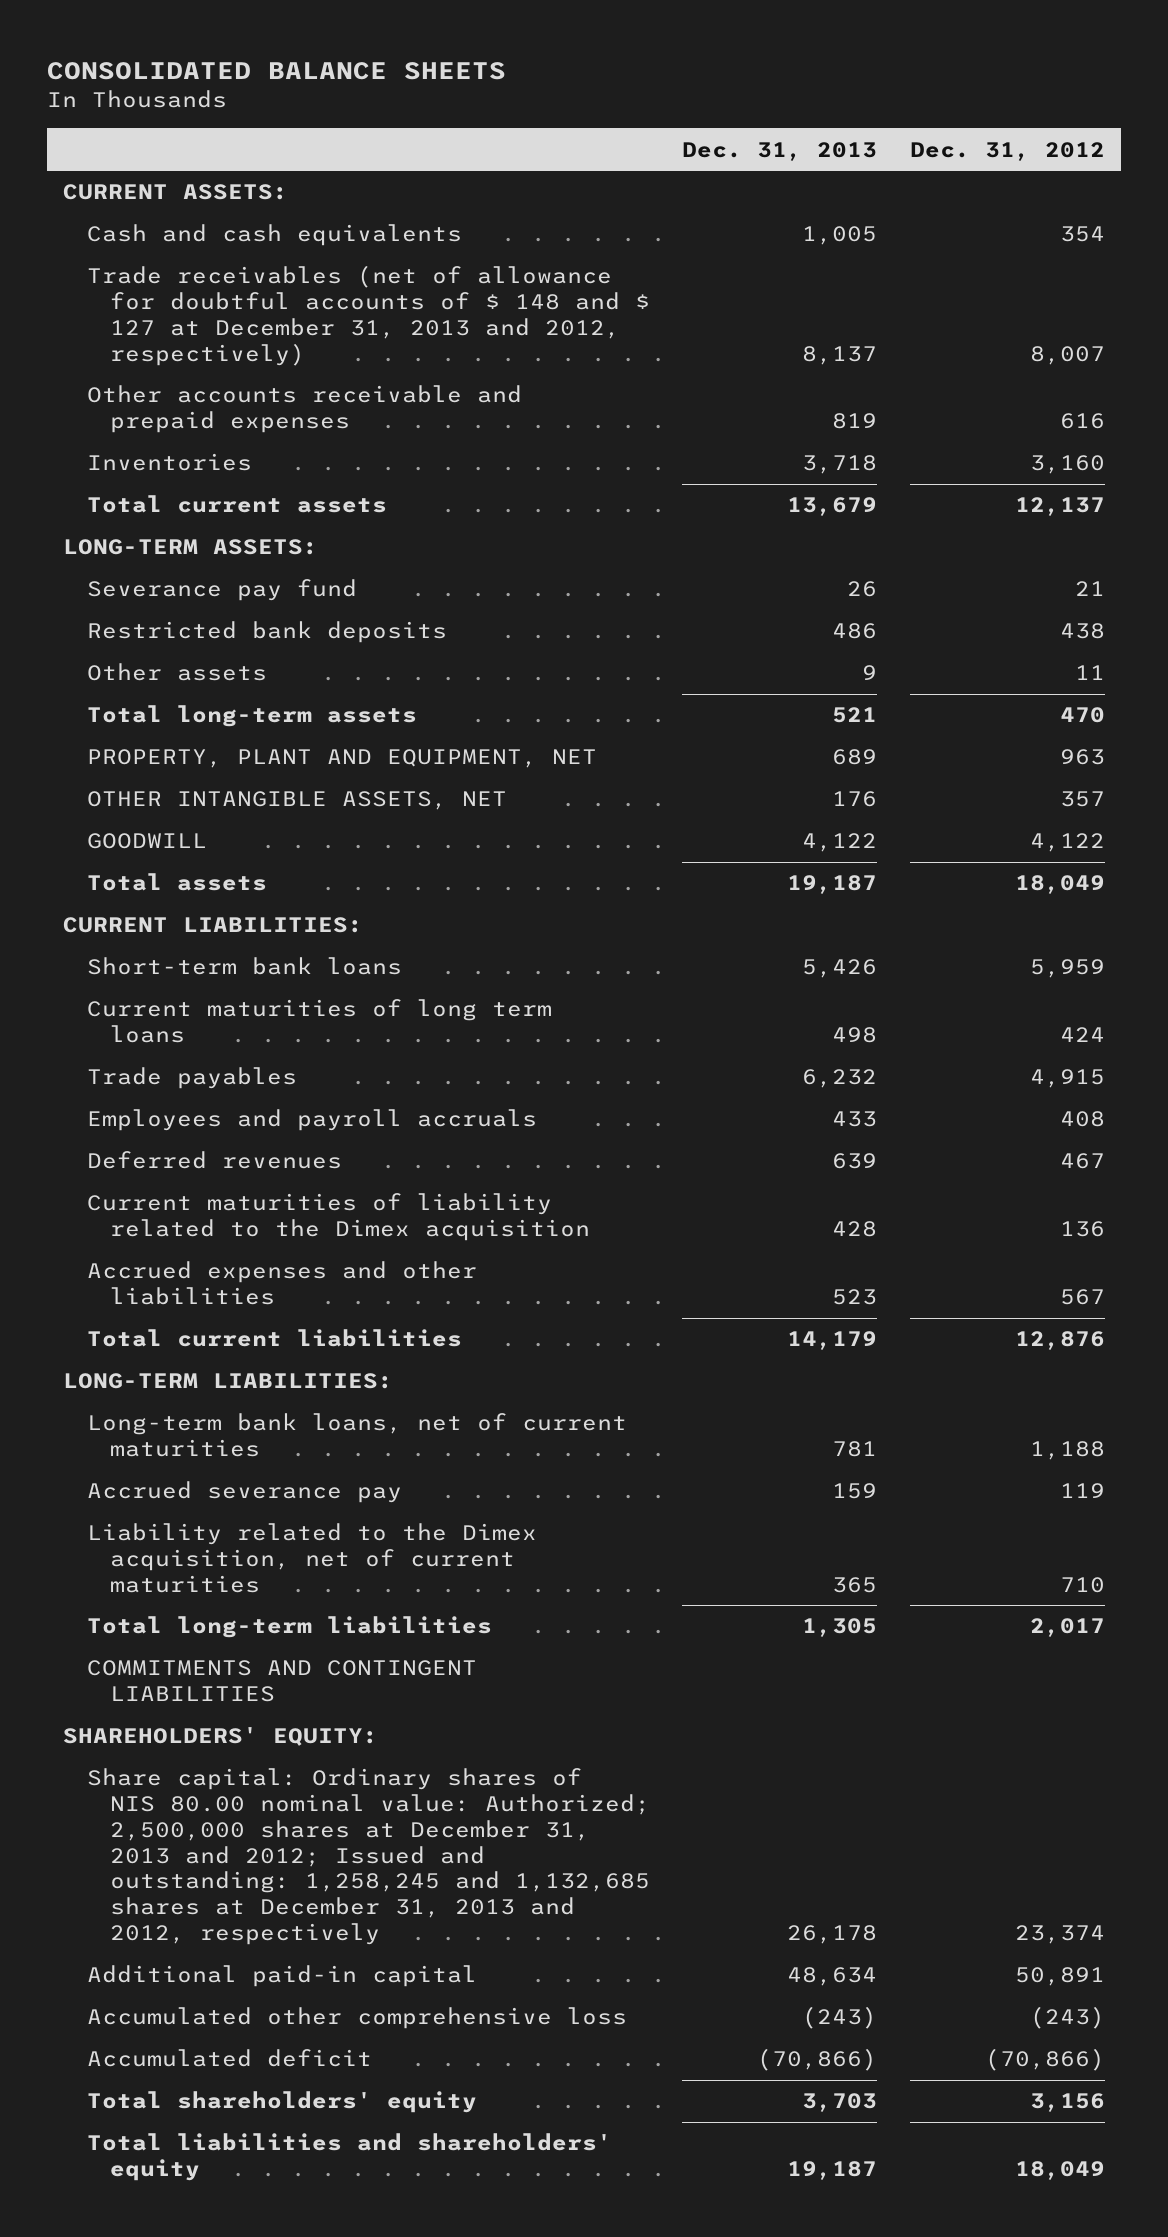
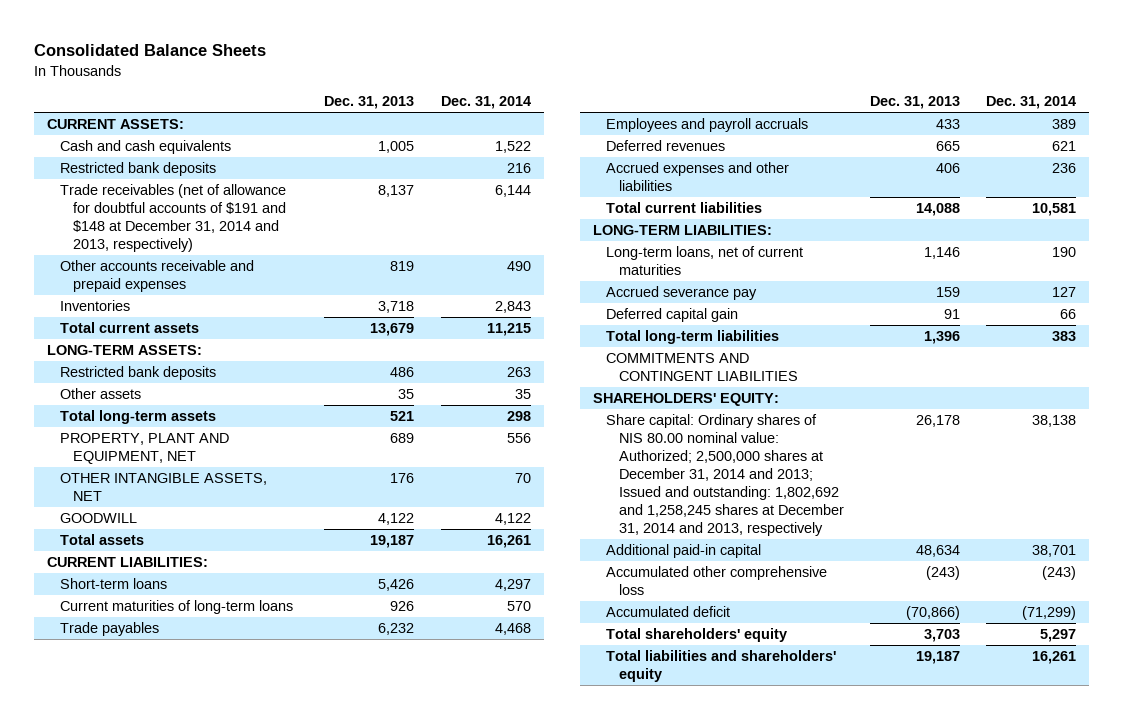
[46,62,506,81] CONSOLIDATED BALANCE SHEETS -> [33,44,266,57] Consolidated Balance Sheets
[909,141,1105,161] Dec. 31, 2012 -> none
none -> [440,96,531,110] Dec. 31, 2014
none -> [60,162,217,177] Restricted bank deposits
[86,265,650,366] Trade receivables (net of allowance for doubtful accounts of $ 148 and $ 127 at December 31, 2013 and 2012, respectively) -> [60,184,287,253] Trade receivables (net of allowance for doubtful accounts of $191 and $148 at December 31, 2014 and 2013, respectively)
[86,579,357,602] Severance pay fund -> none
[862,665,878,681] 9 -> [398,389,415,400] 35
[86,957,402,976] Short-term bank loans -> [60,578,168,590] Short-term loans
[86,999,552,1044] Current maturities of long term loans -> [60,600,294,615] Current maturities of long-term loans
[832,1027,878,1044] 498 -> [390,601,415,612] 926
[86,1193,590,1242] Current maturities of liability related to the Dimex acquisition -> none
[832,1153,878,1170] 639 -> [936,141,961,152] 665
[832,1289,878,1306] 523 -> [936,163,961,174] 406
[787,1331,878,1351] 14,179 -> [916,203,961,217] 14,088
[86,1413,627,1458] Long-term bank loans, net of current maturities -> [605,246,803,276] Long-term loans, net of current maturities
[832,1441,878,1458] 781 -> [924,247,961,260] 1,146
[86,1523,537,1593] Liability related to the Dimex acquisition, net of current maturities -> none
none -> [605,308,738,323] Deferred capital gain
[802,1618,878,1638] 1,305 -> [924,331,961,345] 1,396
[86,1768,650,1945] Share capital: Ordinary shares of NIS 80.00 nominal value: Authorized; 2,500,000 shares at December 31, 2013 and 2012; Issued and outstanding: 1,258,245 and 1,132,685 shares at December 31, 2013 and 2012, respectively -> [605,414,844,537] Share capital: Ordinary shares of NIS 80.00 nominal value: Authorized; 2,500,000 shares at December 31, 2014 and 2013; Issued and outstanding: 1,802,692 and 1,258,245 shares at December 31, 2014 and 2013, respectively

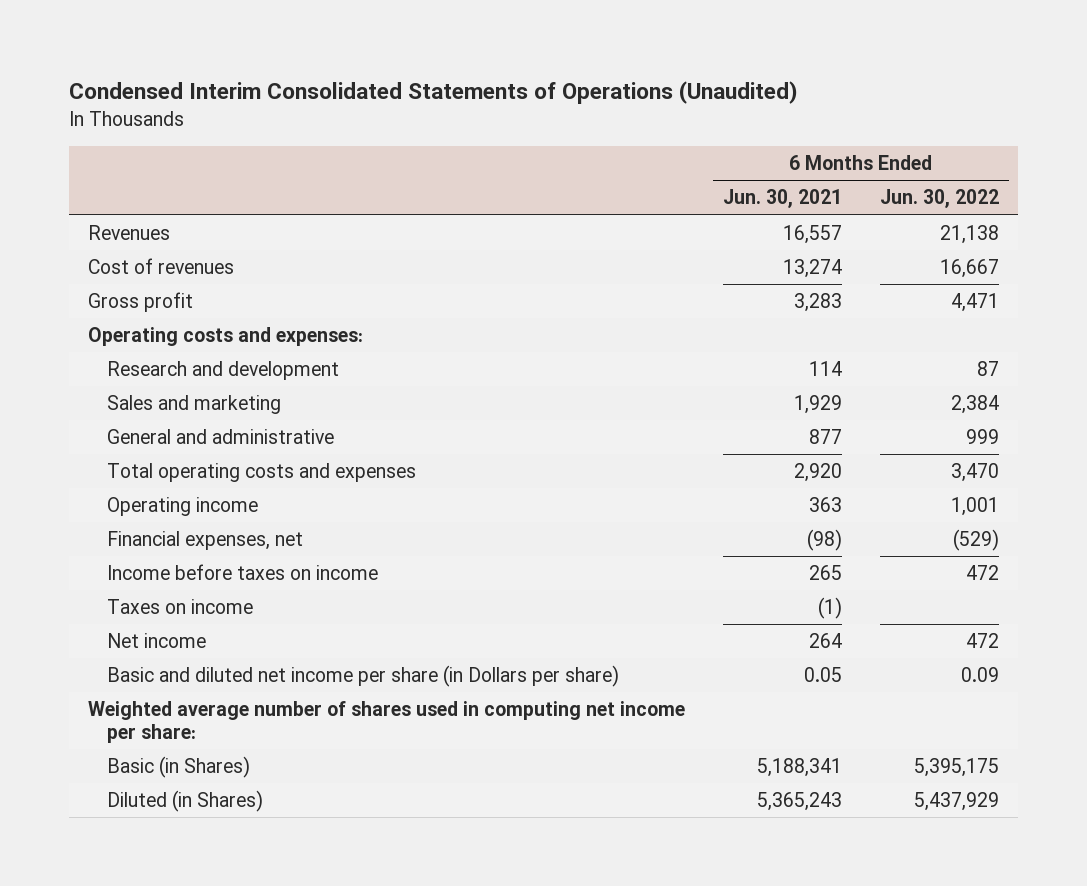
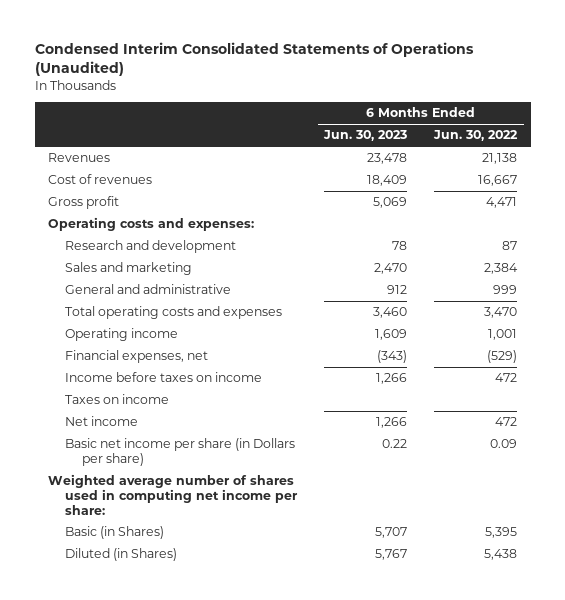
[723,189,843,209] Jun. 30, 2021 -> none
none -> [323,130,408,142] Jun. 30, 2023
[107,665,620,688] Basic and diluted net income per share (in Dollars per share) -> [65,438,296,466] Basic net income per share (in Dollars per share)
[914,758,1000,778] 5,395,175 -> [485,527,518,539] 5,395
[914,792,1000,812] 5,437,929 -> [484,549,518,561] 5,438

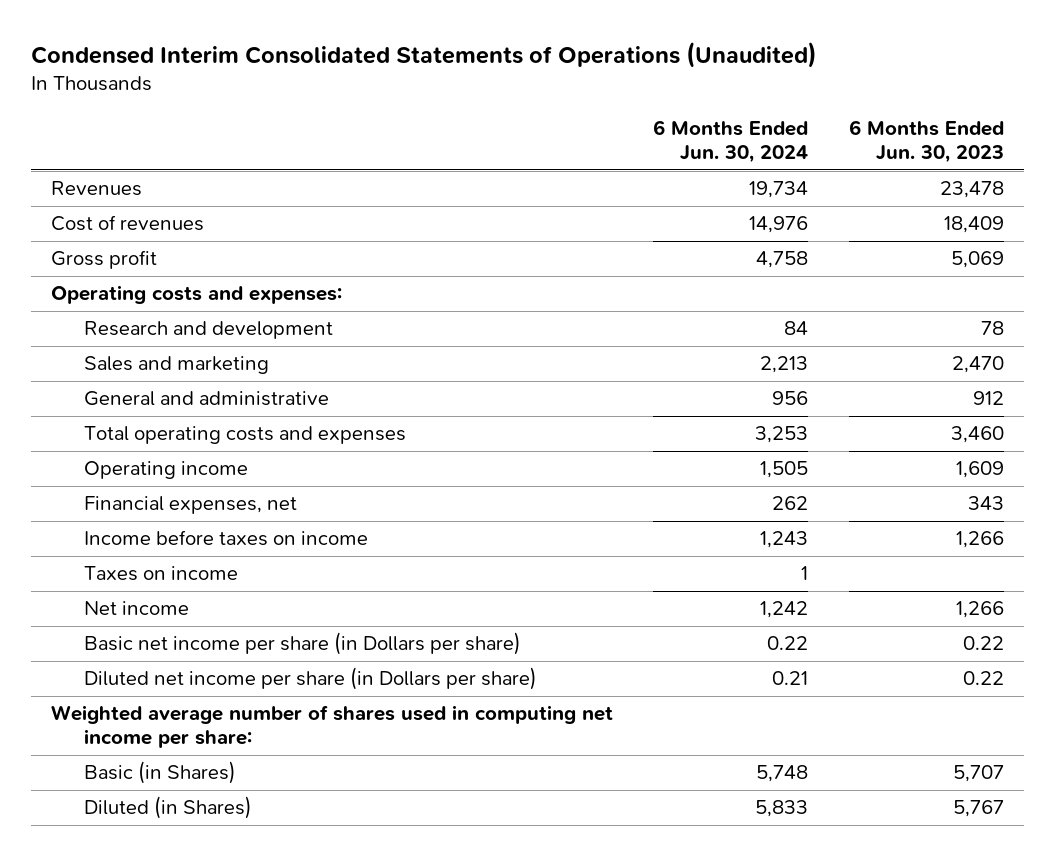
[433,130,519,142] Jun. 30, 2022 -> none
none -> [653,120,809,164] 6 Months Ended Jun. 30, 2024
[377,350,408,364] (343) -> [967,496,1004,511] 343
none -> [83,667,537,691] Diluted net income per share (in Dollars per share)

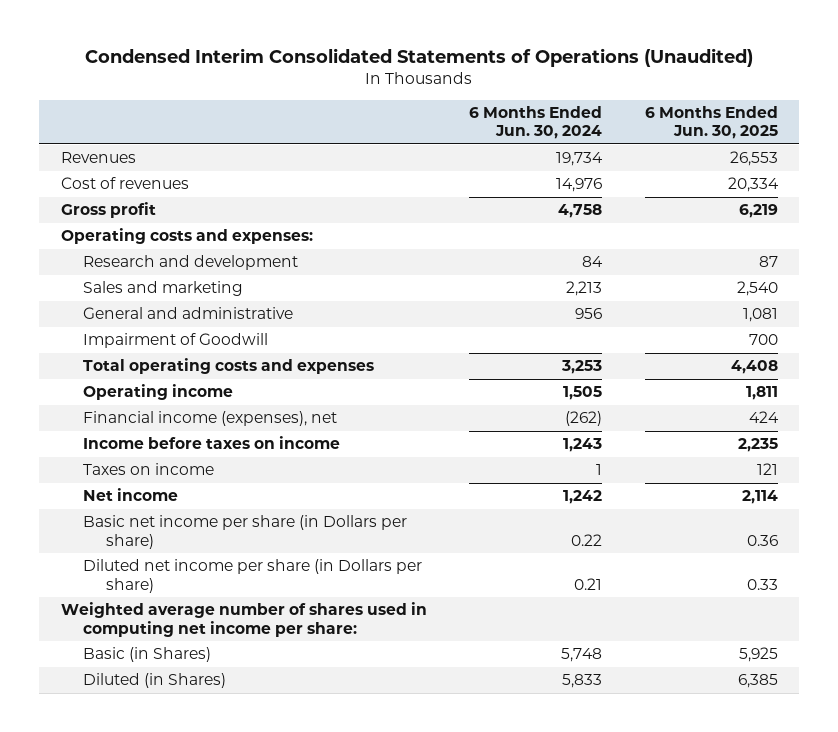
[848,120,1004,164] 6 Months Ended Jun. 30, 2023 -> none
none -> [644,105,778,140] 6 Months Ended Jun. 30, 2025
none -> [83,333,269,349] Impairment of Goodwill
[83,496,297,515] Financial expenses, net -> [83,411,338,427] Financial income (expenses), net
[772,496,809,511] 262 -> [565,411,603,427] (262)

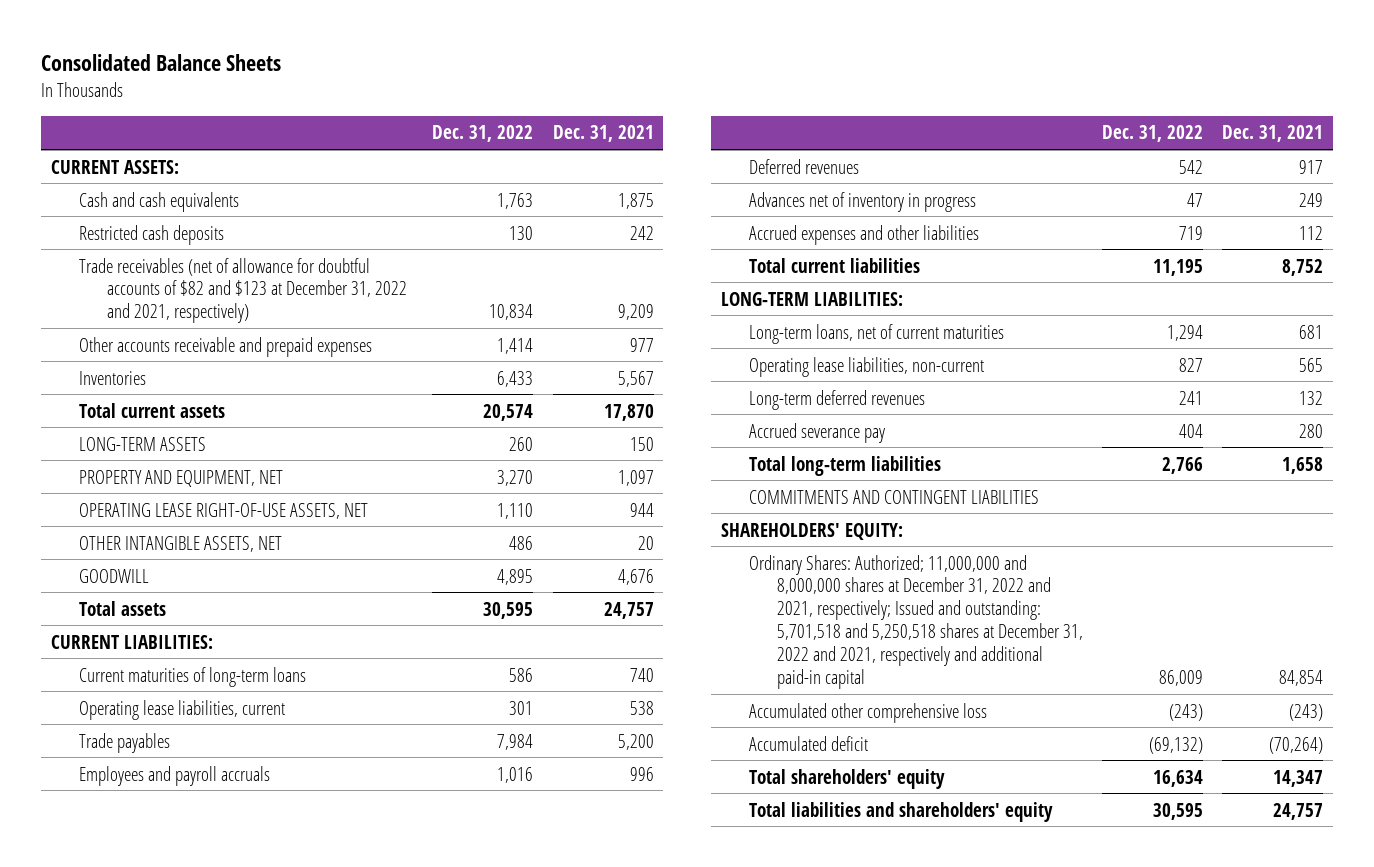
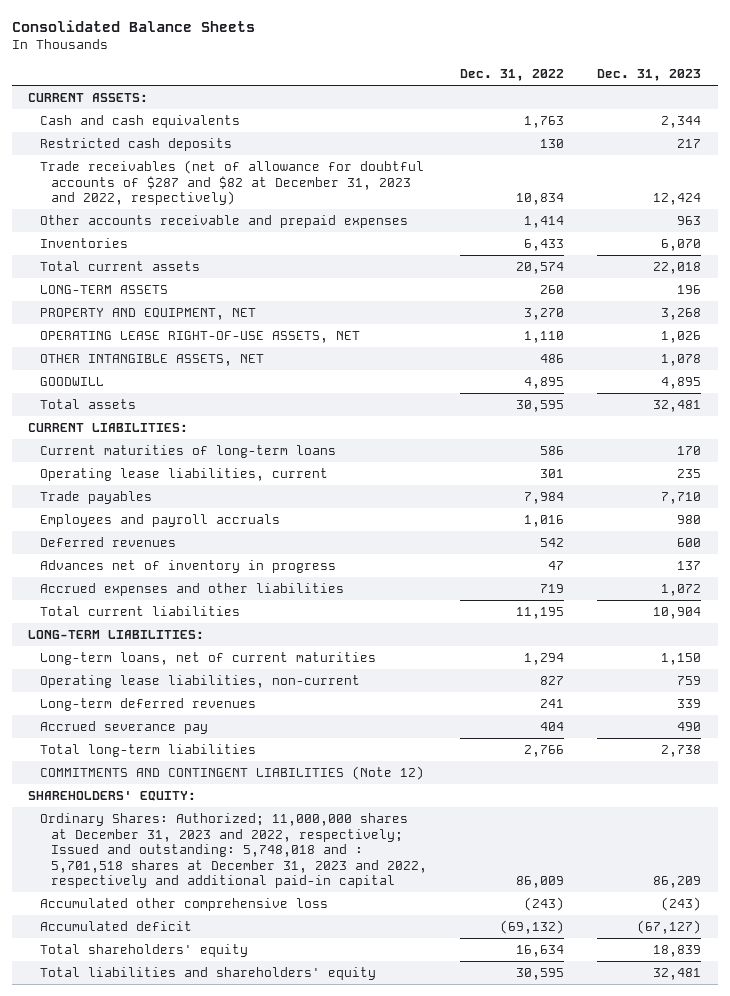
[552,125,654,143] Dec. 31, 2021 -> none
none -> [597,69,702,82] Dec. 31, 2023
[78,257,407,324] Trade receivables (net of allowance for doubtful accounts of $82 and $123 at December 31, 2022 and 2021, respectively) -> [39,159,424,206] Trade receivables (net of allowance for doubtful accounts of $287 and $82 at December 31, 2023 and 2022, respectively)
[748,489,1039,504] COMMITMENTS AND CONTINGENT LIABILITIES -> [39,765,424,780] COMMITMENTS AND CONTINGENT LIABILITIES (Note 12)
[748,554,1083,689] Ordinary Shares: Authorized; 11,000,000 and 8,000,000 shares at December 31, 2022 and 2021, respectively; Issued and outstanding: 5,701,518 and 5,250,518 shares at December 31, 2022 and 2021, respectively and additional paid-in capital -> [39,812,427,889] Ordinary Shares: Authorized; 11,000,000 shares at December 31, 2023 and 2022, respectively; Issued and outstanding: 5,748,018 and : 5,701,518 shares at December 31, 2023 and 2022, respectively and additional paid-in capital

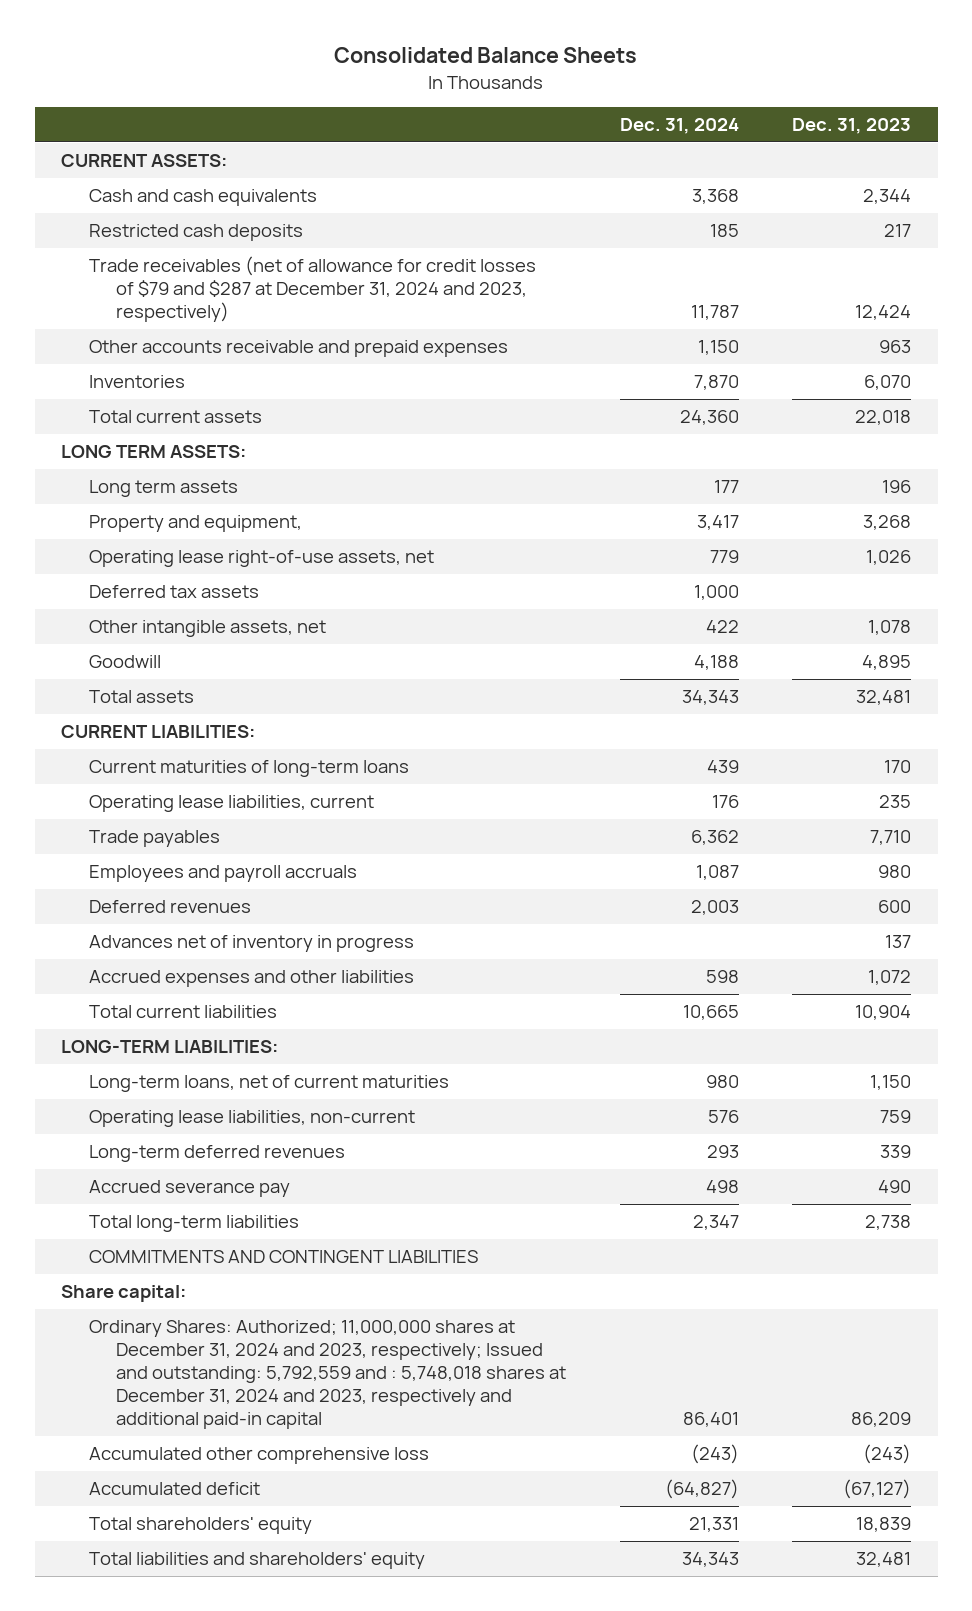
[460,69,565,82] Dec. 31, 2022 -> none
none -> [619,118,739,135] Dec. 31, 2024
[39,159,424,206] Trade receivables (net of allowance for doubtful accounts of $287 and $82 at December 31, 2023 and 2022, respectively) -> [88,256,536,323] Trade receivables (net of allowance for credit losses of $79 and $287 at December 31, 2024 and 2023, respectively)
none -> [61,445,247,459] LONG TERM ASSETS:
[39,284,168,294] LONG-TERM ASSETS -> [88,480,238,498] Long term assets
[39,307,256,320] PROPERTY AND EQUIPMENT, NET -> [88,515,302,533] Property and equipment,
[39,330,360,343] OPERATING LEASE RIGHT-OF-USE ASSETS, NET -> [88,550,434,568] Operating lease right-of-use assets, net
none -> [88,585,259,599] Deferred tax assets
[39,353,264,366] OTHER INTANGIBLE ASSETS, NET -> [88,620,326,638] Other intangible assets, net
[39,376,104,386] GOODWILL -> [88,655,161,669] Goodwill
[28,790,197,801] SHAREHOLDERS' EQUITY: -> none
[39,765,424,780] COMMITMENTS AND CONTINGENT LIABILITIES (Note 12) -> [88,1250,478,1264] COMMITMENTS AND CONTINGENT LIABILITIES
none -> [61,1285,187,1303] Share capital:
[39,812,427,889] Ordinary Shares: Authorized; 11,000,000 shares at December 31, 2023 and 2022, respectively; Issued and outstanding: 5,748,018 and : 5,701,518 shares at December 31, 2023 and 2022, respectively and additional paid-in capital -> [88,1320,567,1430] Ordinary Shares: Authorized; 11,000,000 shares at December 31, 2024 and 2023, respectively; Issued and outstanding: 5,792,559 and : 5,748,018 shares at December 31, 2024 and 2023, respectively and additional paid-in capital

